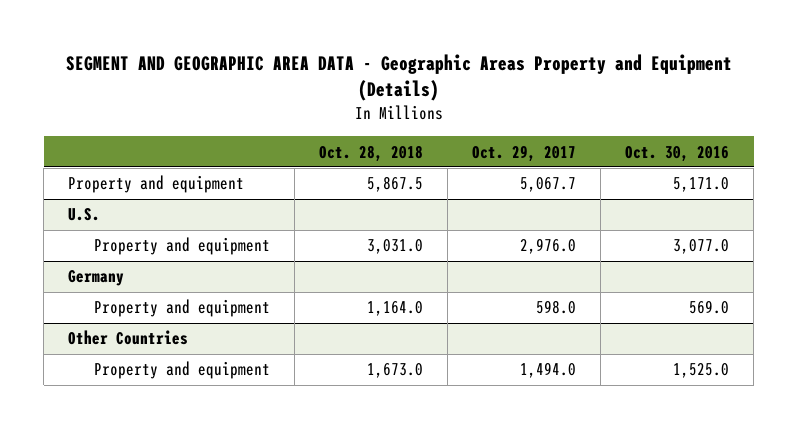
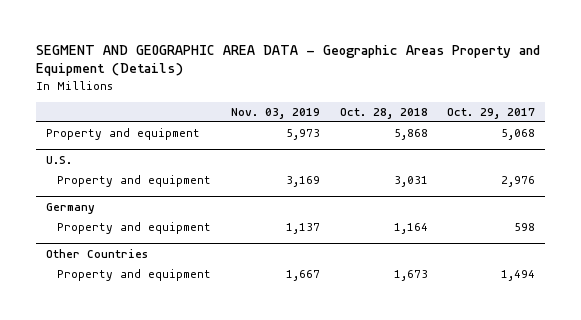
[625,145,730,162] Oct. 30, 2016 -> none
none -> [231,107,321,119] Nov. 03, 2019
[367,176,424,193] 5,867.5 -> [393,129,428,141] 5,868
[520,177,577,193] 5,067.7 -> [501,129,536,141] 5,068
[367,239,424,255] 3,031.0 -> [393,176,428,188] 3,031
[520,238,577,255] 2,976.0 -> [501,176,536,188] 2,976
[367,301,424,317] 1,164.0 -> [393,223,428,235] 1,164
[536,300,577,315] 598.0 -> [514,223,536,232] 598
[367,363,424,379] 1,673.0 -> [393,270,428,282] 1,673
[520,362,577,379] 1,494.0 -> [501,270,536,282] 1,494

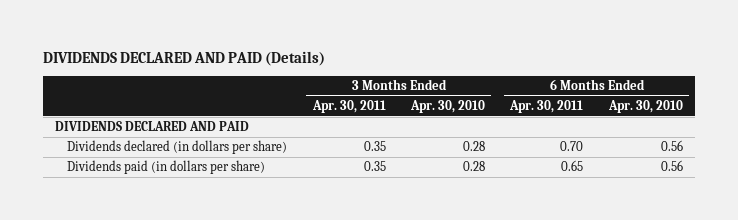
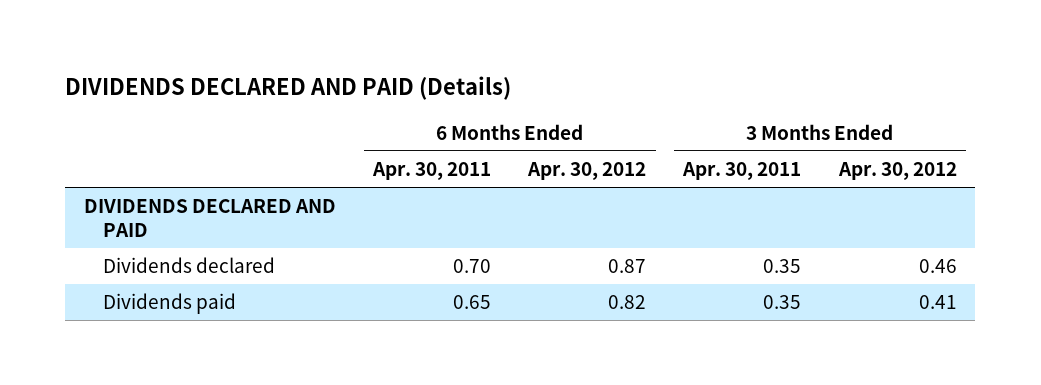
[409,100,485,114] Apr. 30, 2010 -> none
[607,100,683,114] Apr. 30, 2010 -> none
none -> [527,161,647,180] Apr. 30, 2012
none -> [837,161,957,180] Apr. 30, 2012
[67,140,288,155] Dividends declared (in dollars per share) -> [103,257,276,274] Dividends declared
[67,160,266,175] Dividends paid (in dollars per share) -> [103,293,237,315] Dividends paid

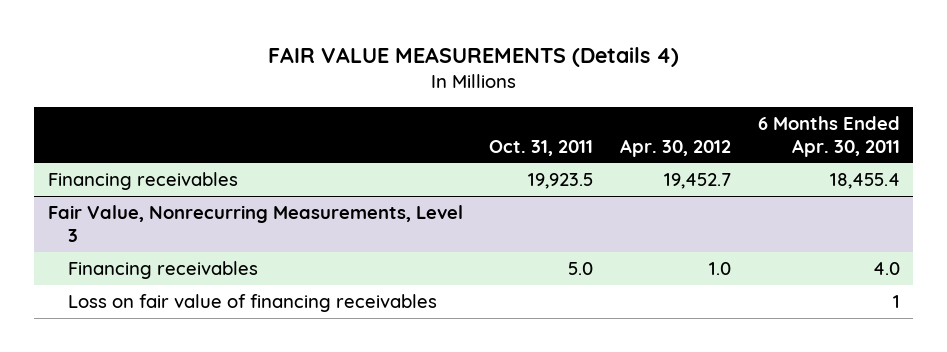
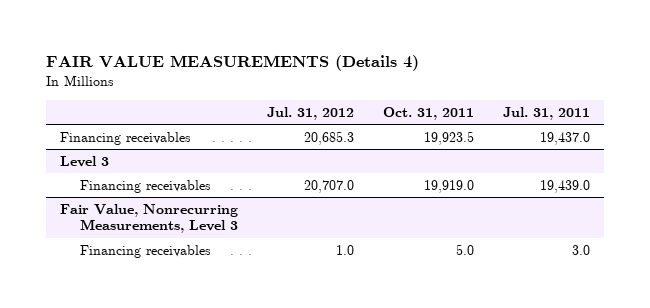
[619,138,731,157] Apr. 30, 2012 -> none
[757,115,900,157] 6 Months Ended Apr. 30, 2011 -> none
none -> [266,107,354,121] Jul. 31, 2012
none -> [502,107,590,121] Jul. 31, 2011
none -> [60,155,110,167] Level 3
none -> [79,179,211,193] Financing receivables
[67,293,437,312] Loss on fair value of financing receivables -> none

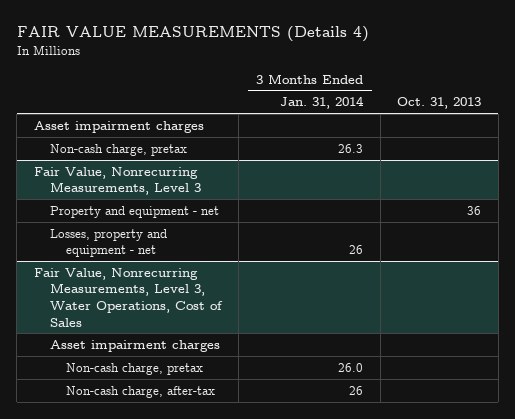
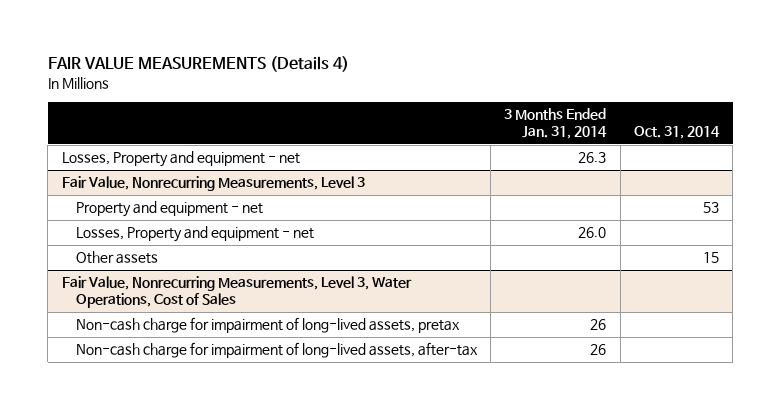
[397,97,482,110] Oct. 31, 2013 -> none
none -> [633,126,720,140] Oct. 31, 2014
[33,120,204,133] Asset impairment charges -> none
[49,143,187,156] Non-cash charge, pretax -> [61,151,300,168] Losses, Property and equipment - net
[49,228,167,258] Losses, property and equipment - net -> [75,226,314,243] Losses, Property and equipment - net
[349,245,364,255] 26 -> [578,227,607,239] 26.0
none -> [75,251,158,265] Other assets
[49,339,220,352] Asset impairment charges -> none
[65,362,203,375] Non-cash charge, pretax -> none
[65,385,215,398] Non-cash charge, after-tax -> none
none -> [75,317,460,334] Non-cash charge for impairment of long-lived assets, pretax
none -> [75,342,478,359] Non-cash charge for impairment of long-lived assets, after-tax

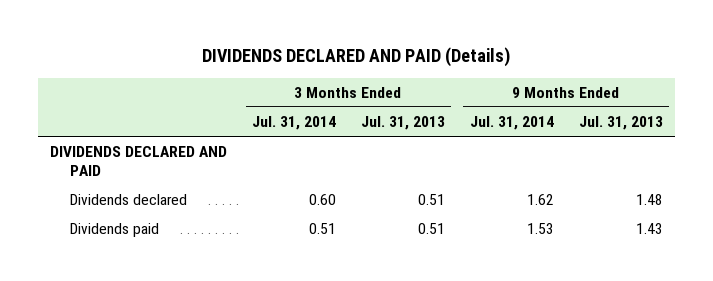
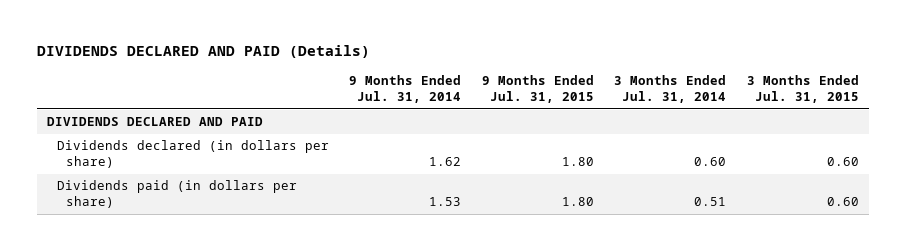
[360,116,445,131] Jul. 31, 2013 -> none
[578,116,663,131] Jul. 31, 2013 -> none
none -> [481,75,594,104] 9 Months Ended Jul. 31, 2015
none -> [746,75,859,104] 3 Months Ended Jul. 31, 2015
[70,194,188,206] Dividends declared -> [56,140,329,169] Dividends declared (in dollars per share)
[70,223,160,238] Dividends paid -> [56,180,297,209] Dividends paid (in dollars per share)

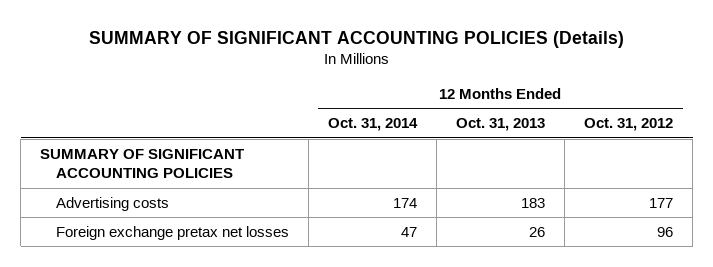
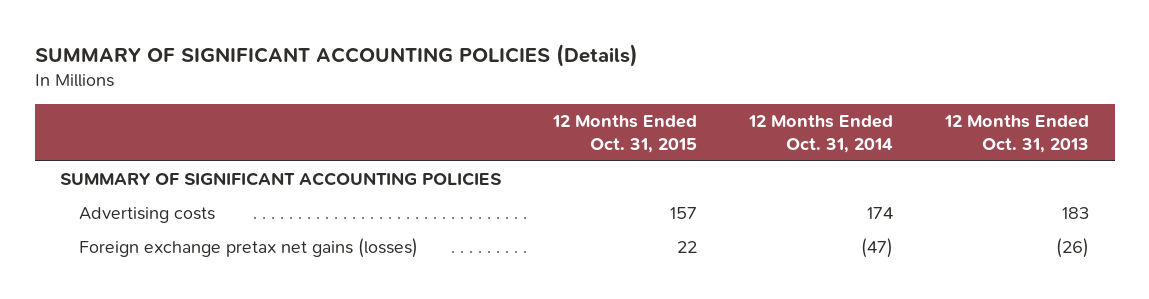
[584,118,674,132] Oct. 31, 2012 -> none
none -> [552,115,698,153] 12 Months Ended Oct. 31, 2015
[55,225,289,240] Foreign exchange pretax net losses -> [79,237,419,258] Foreign exchange pretax net gains (losses)
[400,226,417,237] 47 -> [861,237,894,258] (47)
[528,226,545,237] 26 -> [1056,237,1090,258] (26)

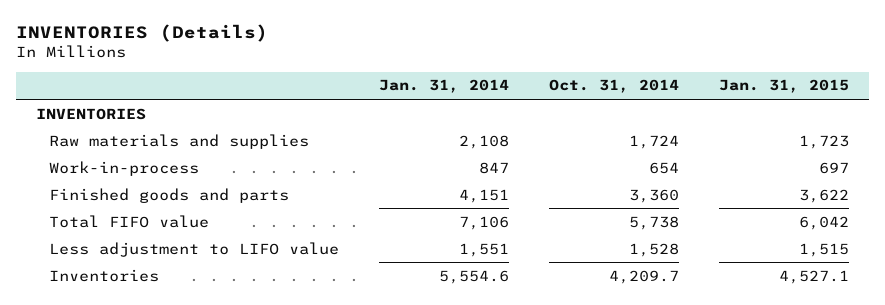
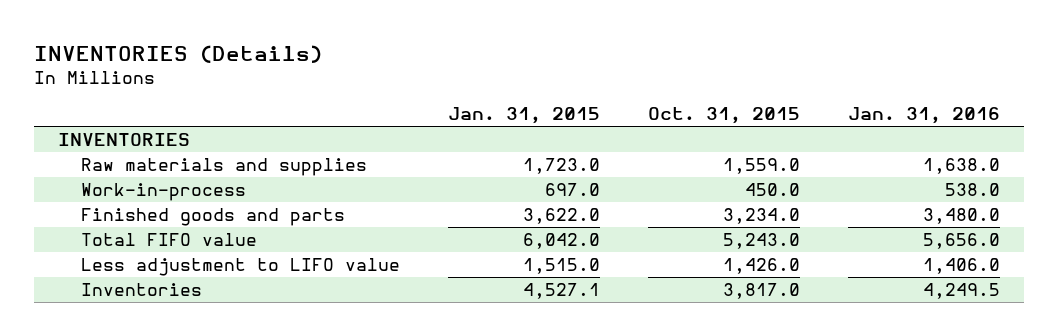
[379,79,510,94] Jan. 31, 2014 -> none
[549,79,680,94] Oct. 31, 2014 -> none
none -> [648,107,801,125] Oct. 31, 2015
none -> [848,107,1001,125] Jan. 31, 2016
[799,134,850,149] 1,723 -> [523,157,601,174] 1,723.0
[819,161,850,174] 697 -> [545,182,601,196] 697.0
[799,188,850,203] 3,622 -> [523,207,601,224] 3,622.0
[799,215,850,230] 6,042 -> [523,232,601,249] 6,042.0
[799,242,850,257] 1,515 -> [523,257,601,274] 1,515.0

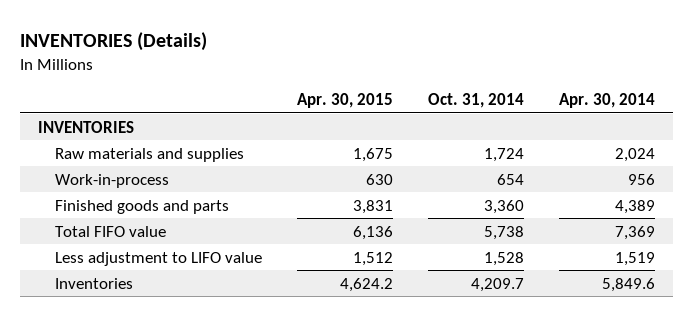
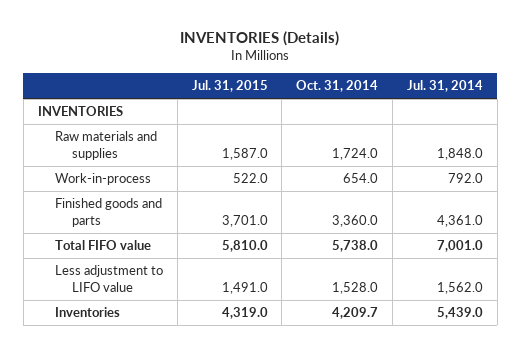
[296,93,393,109] Apr. 30, 2015 -> none
[559,93,656,109] Apr. 30, 2014 -> none
none -> [191,80,268,93] Jul. 31, 2015
none -> [406,80,483,93] Jul. 31, 2014
[484,147,525,162] 1,724 -> [332,147,379,160] 1,724.0
[497,173,525,185] 654 -> [343,173,379,184] 654.0
[484,199,525,214] 3,360 -> [332,214,379,227] 3,360.0
[484,225,525,240] 5,738 -> [332,240,379,253] 5,738.0
[484,251,525,266] 1,528 -> [332,281,379,294] 1,528.0

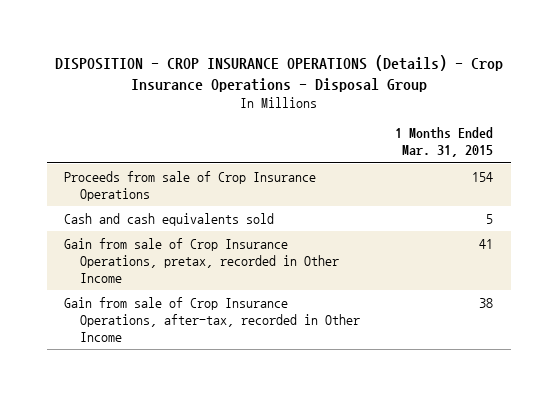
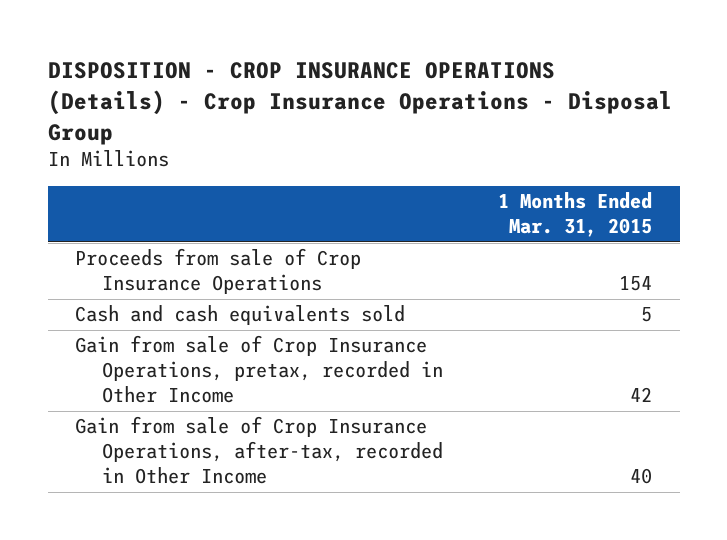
[479,238,494,249] 41 -> [630,387,653,403] 42
[479,297,494,308] 38 -> [630,468,653,485] 40

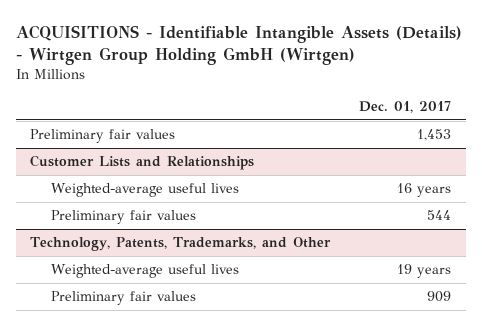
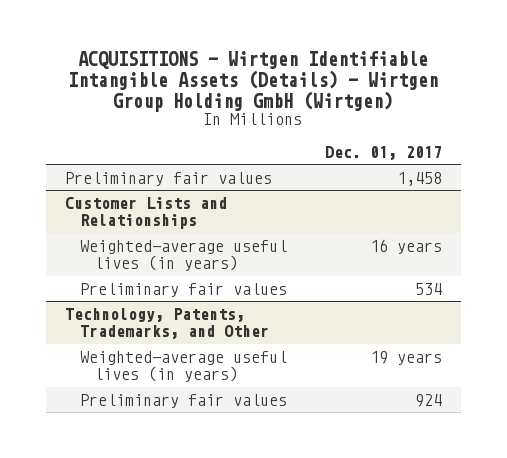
[15,24,462,65] ACQUISITIONS - Identifiable Intangible Assets (Details) - Wirtgen Group Holding GmbH (Wirtgen) -> [68,51,439,112] ACQUISITIONS - Wirtgen Identifiable Intangible Assets (Details) - Wirtgen Group Holding GmbH (Wirtgen)
[417,129,452,142] 1,453 -> [397,171,443,186] 1,458
[51,183,240,198] Weighted-average useful lives -> [79,239,287,271] Weighted-average useful lives (in years)
[427,210,452,221] 544 -> [415,282,443,295] 534
[51,264,240,279] Weighted-average useful lives -> [79,350,287,382] Weighted-average useful lives (in years)
[427,291,452,303] 909 -> [415,393,443,407] 924

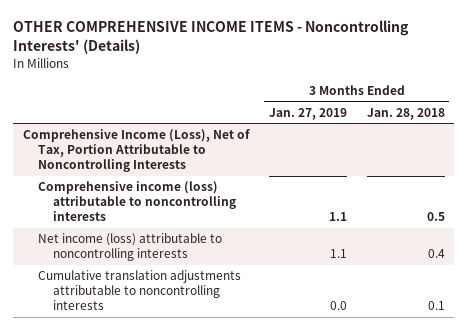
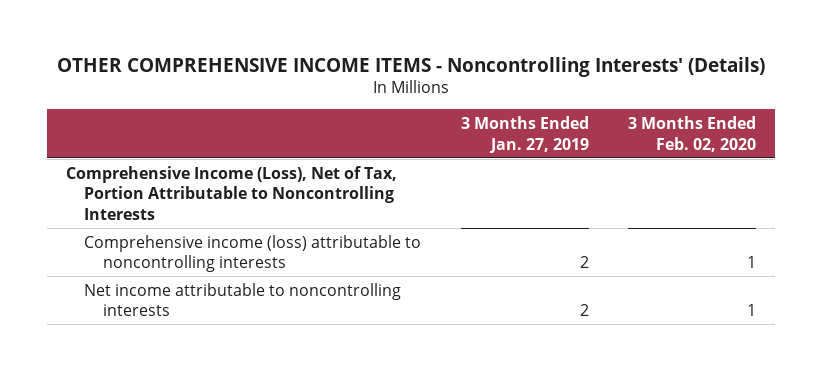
[366,107,445,120] Jan. 28, 2018 -> none
none -> [627,116,756,152] 3 Months Ended Feb. 02, 2020
[38,270,242,311] Cumulative translation adjustments attributable to noncontrolling interests -> none
[328,212,347,222] 1.1 -> [579,256,589,269] 2
[38,233,223,262] Net income (loss) attributable to noncontrolling interests -> [84,282,402,317] Net income attributable to noncontrolling interests
[329,249,347,259] 1.1 -> [579,304,589,317] 2

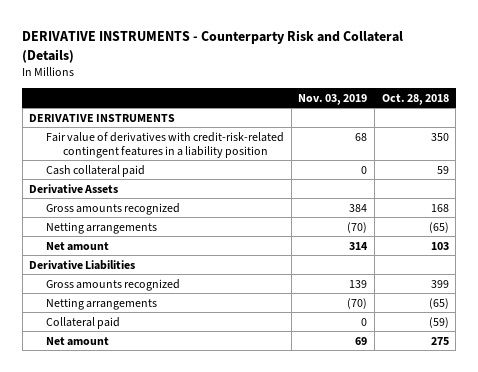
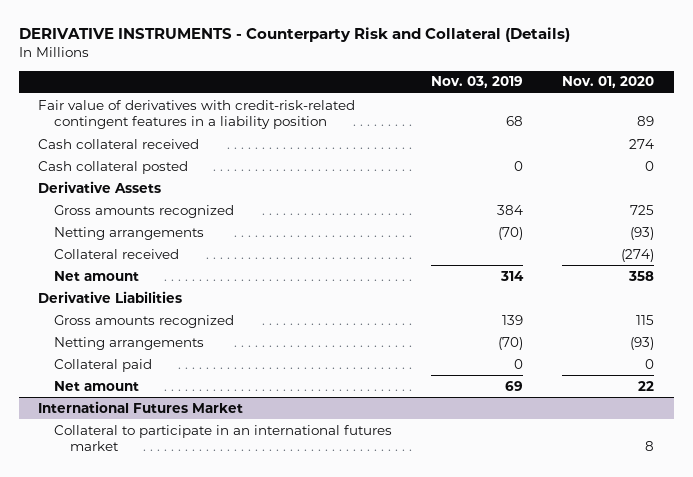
[381,93,449,105] Oct. 28, 2018 -> none
none -> [562,76,655,89] Nov. 01, 2020
[29,113,176,122] DERIVATIVE INSTRUMENTS -> none
none -> [38,138,200,149] Cash collateral received
[45,164,145,177] Cash collateral paid -> [38,160,189,174] Cash collateral posted
none -> [54,248,180,259] Collateral received
none -> [38,400,244,413] International Futures Market
none -> [54,424,393,452] Collateral to participate in an international futures market

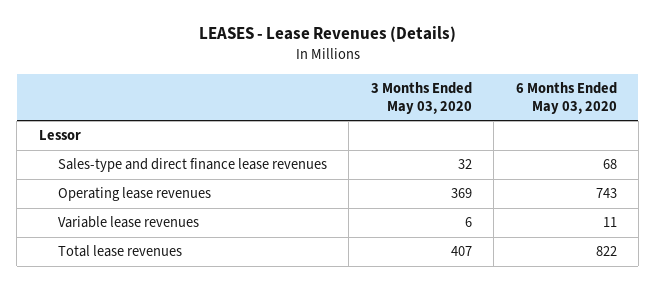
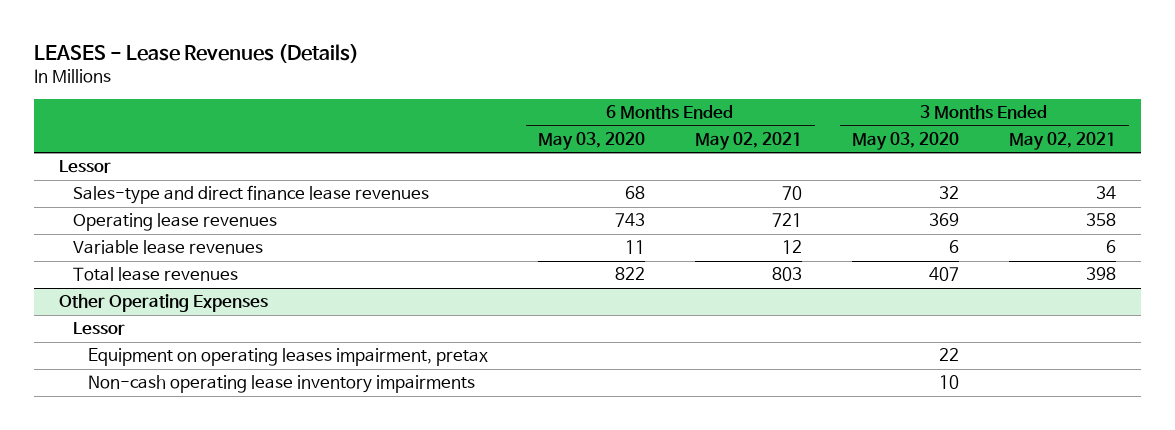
none -> [695,132,803,151] May 02, 2021
none -> [1009,132,1117,151] May 02, 2021
none -> [58,294,268,313] Other Operating Expenses
none -> [73,322,126,336] Lessor
none -> [87,348,488,367] Equipment on operating leases impairment, pretax
none -> [87,375,475,394] Non-cash operating lease inventory impairments

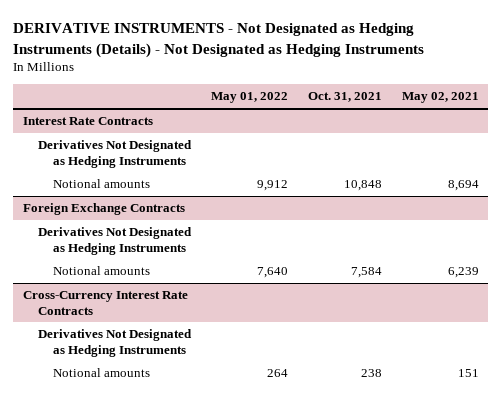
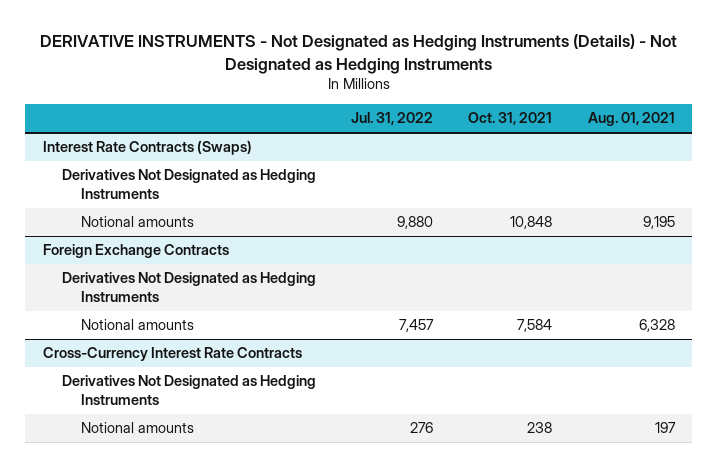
[210,92,288,104] May 01, 2022 -> none
[401,92,479,104] May 02, 2021 -> none
none -> [350,112,433,126] Jul. 31, 2022
none -> [587,112,675,127] Aug. 01, 2021
[23,117,154,126] Interest Rate Contracts -> [42,140,252,156] Interest Rate Contracts (Swaps)

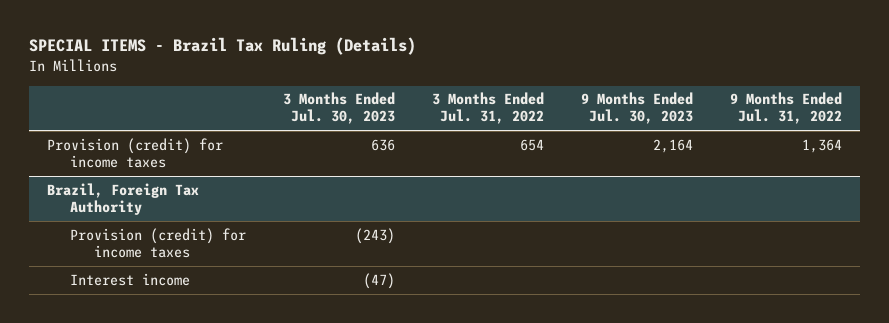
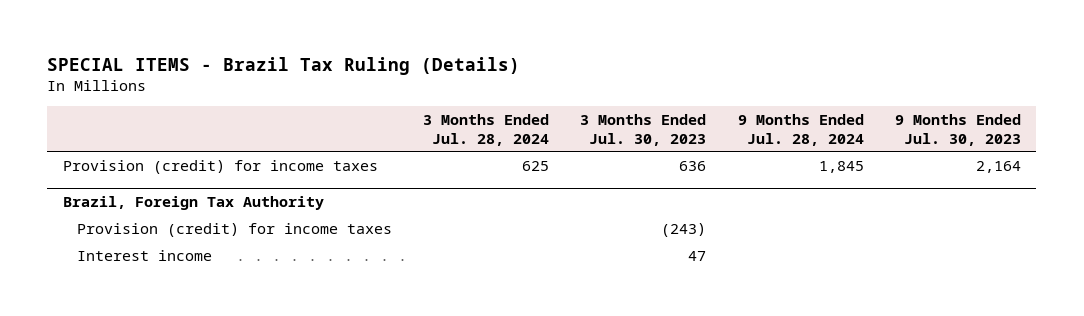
[432,92,545,125] 3 Months Ended Jul. 31, 2022 -> none
[729,92,842,125] 9 Months Ended Jul. 31, 2022 -> none
none -> [422,113,549,146] 3 Months Ended Jul. 28, 2024
none -> [737,113,864,146] 9 Months Ended Jul. 28, 2024
[363,272,396,289] (47) -> [688,250,707,261] 47

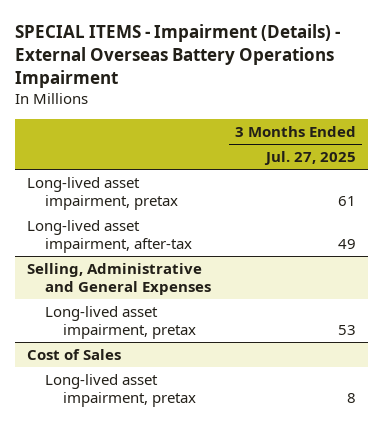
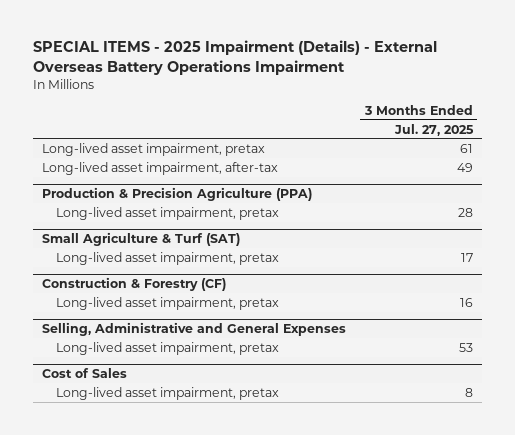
[14,23,340,89] SPECIAL ITEMS - Impairment (Details) - External Overseas Battery Operations Impairment -> [32,40,437,75] SPECIAL ITEMS - 2025 Impairment (Details) - External Overseas Battery Operations Impairment
none -> [42,187,313,202] Production & Precision Agriculture (PPA)
none -> [56,206,280,220] Long-lived asset impairment, pretax
none -> [42,232,241,247] Small Agriculture & Turf (SAT)
none -> [56,251,280,265] Long-lived asset impairment, pretax
none -> [42,277,227,292] Construction & Forestry (CF)
none -> [56,296,280,310] Long-lived asset impairment, pretax

